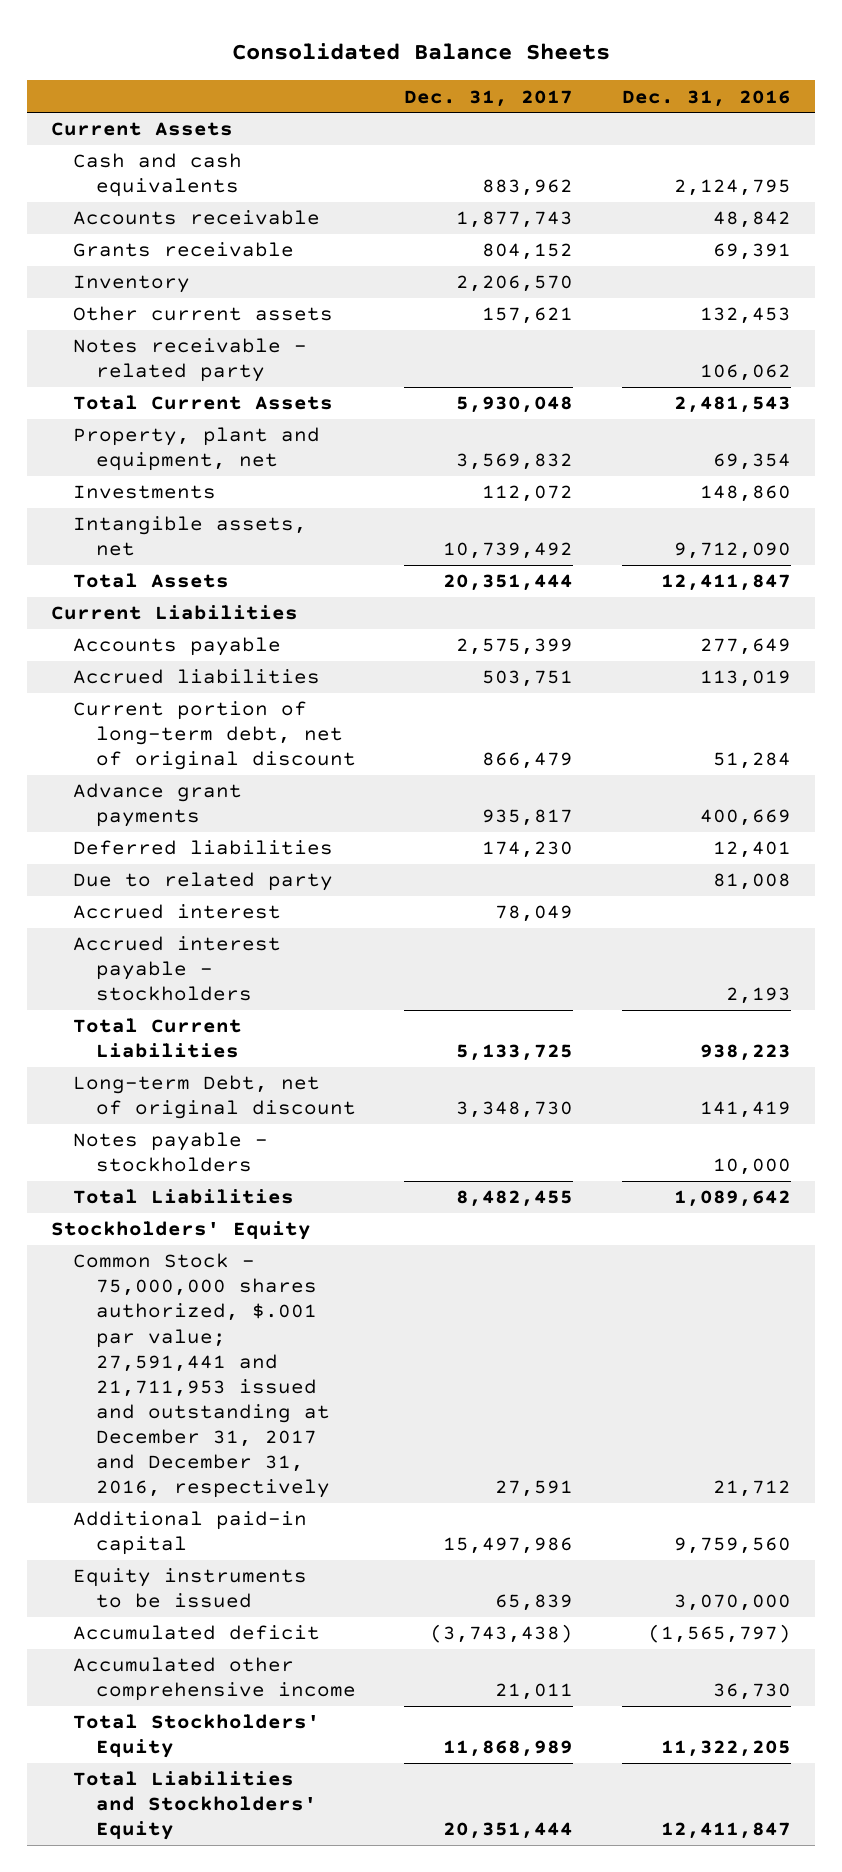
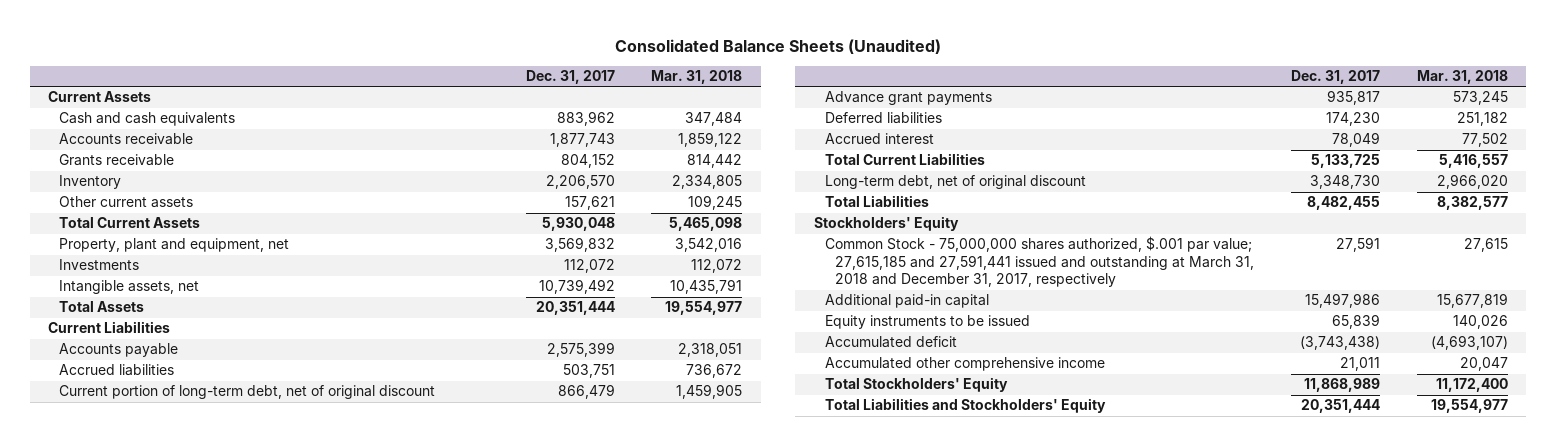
[232,43,611,61] Consolidated Balance Sheets -> [615,38,942,54] Consolidated Balance Sheets (Unaudited)
[621,89,791,107] Dec. 31, 2016 -> none
none -> [651,70,743,85] Mar. 31, 2018
[73,338,308,383] Notes receivable - related party -> none
[73,872,334,892] Due to related party -> none
[73,936,282,1002] Accrued interest payable - stockholders -> none
[73,1132,269,1173] Notes payable - stockholders -> none
[73,1075,356,1120] Long-term Debt, net of original discount -> [824,175,1086,190] Long-term debt, net of original discount
[73,1253,330,1499] Common Stock - 75,000,000 shares authorized, $.001 par value; 27,591,441 and 21,711,953 issued and outstanding at December 31, 2017 and December 31, 2016, respectively -> [824,236,1255,288] Common Stock - 75,000,000 shares authorized, $.001 par value; 27,615,185 and 27,591,441 issued and outstanding at March 31, 2018 and December 31, 2017, respectively

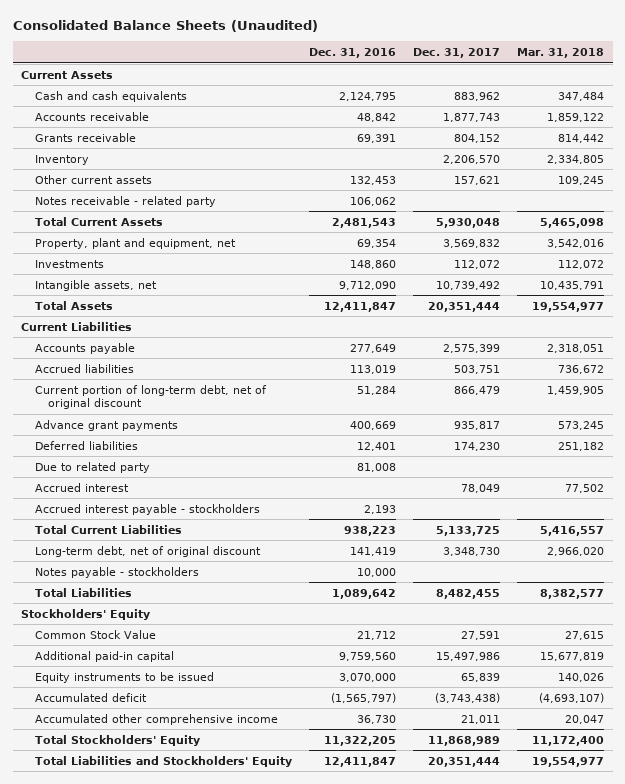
none -> [308,48,396,59] Dec. 31, 2016
none -> [34,195,216,207] Notes receivable - related party
none -> [34,461,150,473] Due to related party
none -> [34,503,260,515] Accrued interest payable - stockholders
none -> [34,566,199,578] Notes payable - stockholders
[824,236,1255,288] Common Stock - 75,000,000 shares authorized, $.001 par value; 27,615,185 and 27,591,441 issued and outstanding at March 31, 2018 and December 31, 2017, respectively -> [34,629,156,639] Common Stock Value

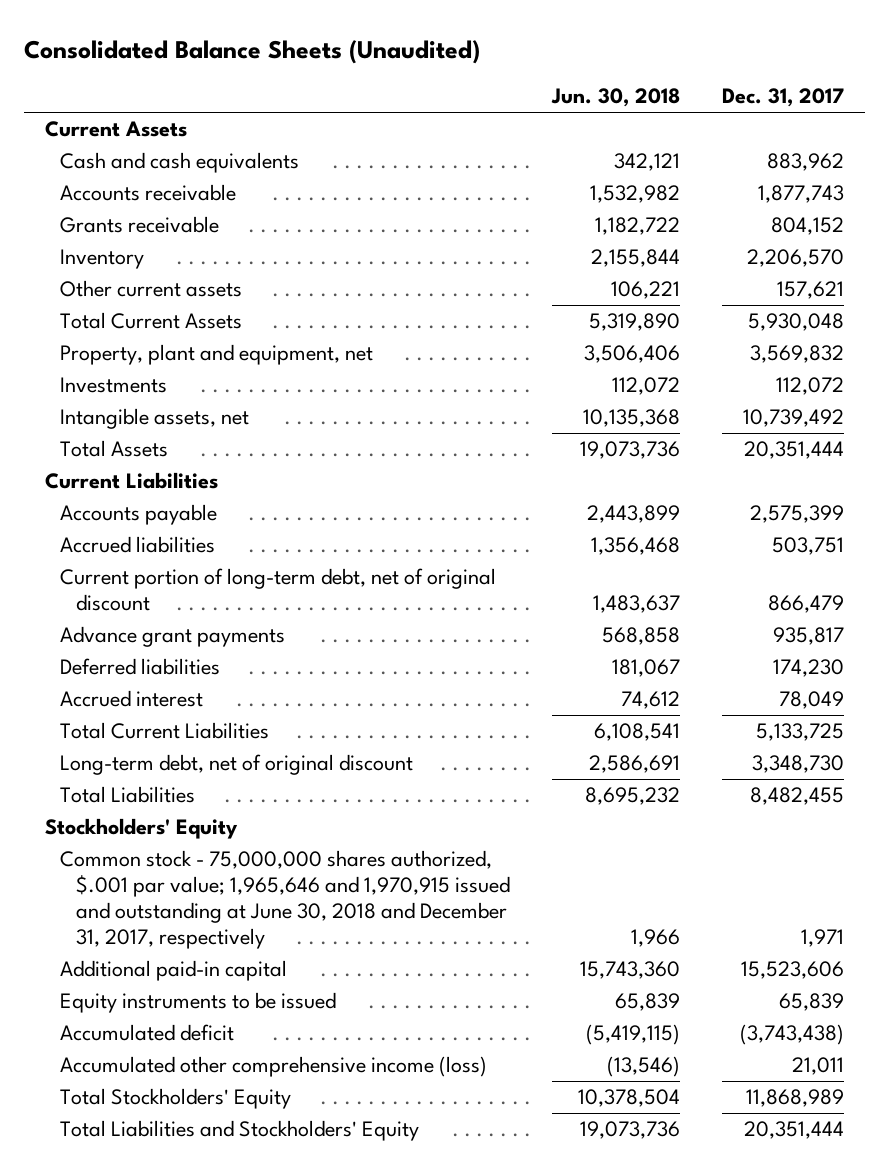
[308,48,396,59] Dec. 31, 2016 -> none
[517,48,605,59] Mar. 31, 2018 -> none
none -> [550,88,680,108] Jun. 30, 2018
[34,195,216,207] Notes receivable - related party -> none
[34,461,150,473] Due to related party -> none
[34,503,260,515] Accrued interest payable - stockholders -> none
[34,566,199,578] Notes payable - stockholders -> none
[34,629,156,639] Common Stock Value -> none
none -> [60,850,511,949] Common stock - 75,000,000 shares authorized, $.001 par value; 1,965,646 and 1,970,915 issued and outstanding at June 30, 2018 and December 31, 2017, respectively
[436,651,501,661] 15,497,986 -> [740,961,844,980] 15,523,606
[34,713,278,725] Accumulated other comprehensive income -> [60,1056,488,1078] Accumulated other comprehensive income (loss)

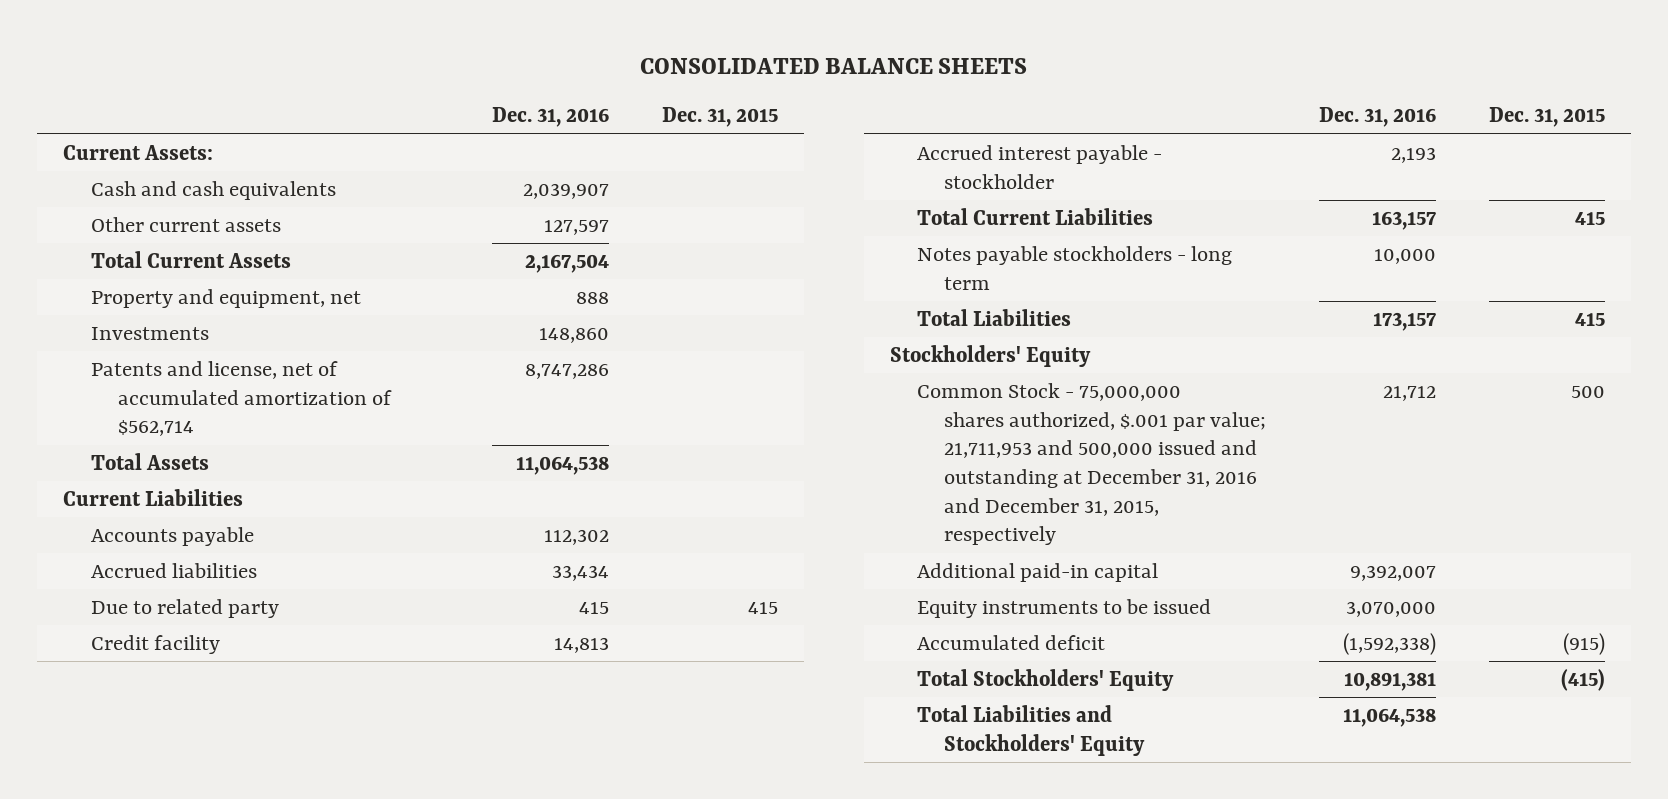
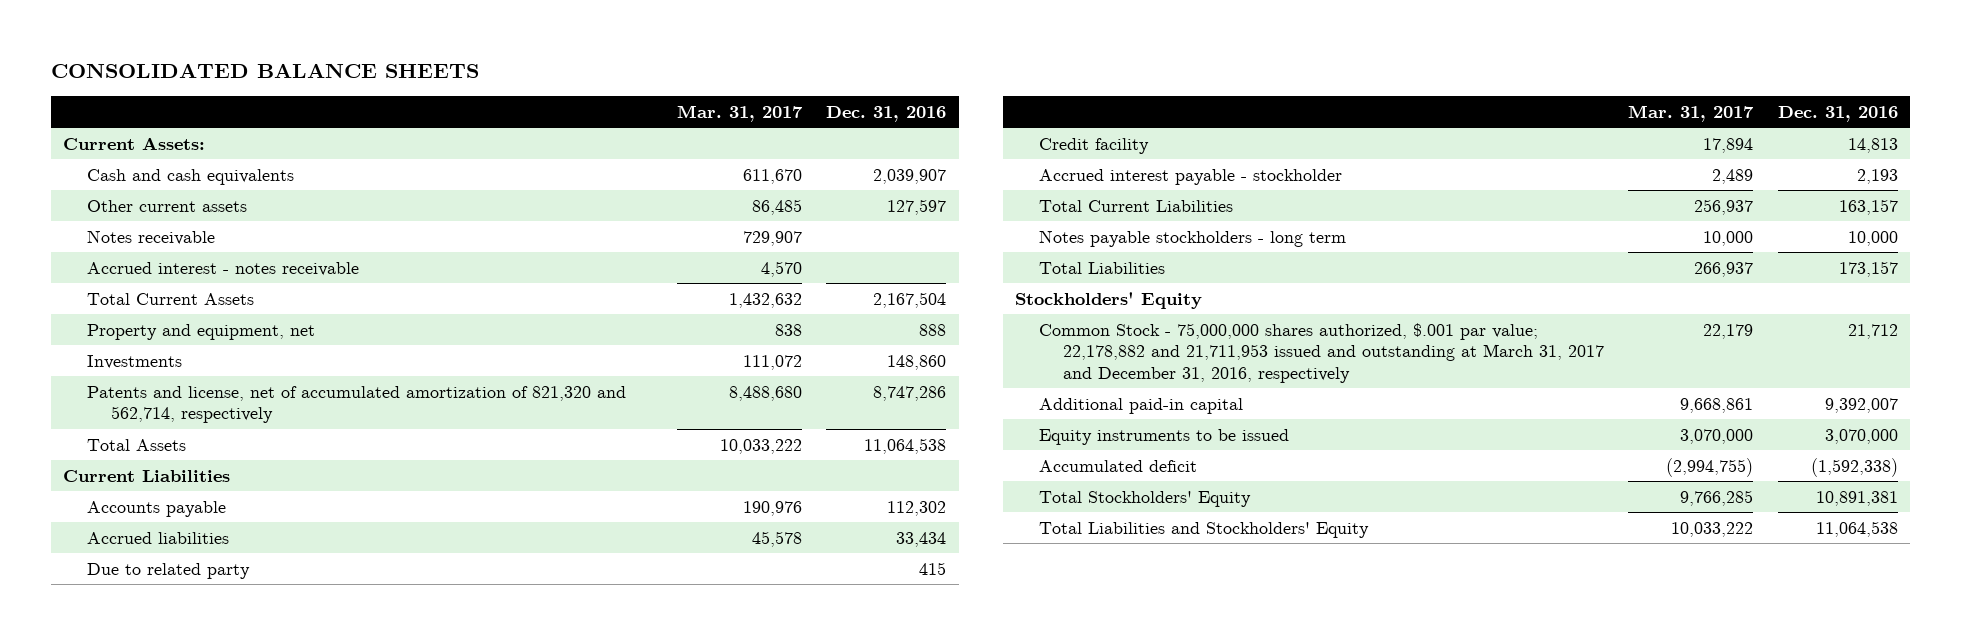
[662,107,779,128] Dec. 31, 2015 -> none
none -> [676,104,803,122] Mar. 31, 2017
none -> [87,229,216,245] Notes receivable
none -> [87,261,360,276] Accrued interest - notes receivable
[90,360,392,437] Patents and license, net of accumulated amortization of $562,714 -> [87,385,627,424] Patents and license, net of accumulated amortization of 821,320 and 562,714, respectively
[917,382,1267,546] Common Stock - 75,000,000 shares authorized, $.001 par value; 21,711,953 and 500,000 issued and outstanding at December 31, 2016 and December 31, 2015, respectively -> [1038,322,1604,383] Common Stock - 75,000,000 shares authorized, $.001 par value; 22,178,882 and 21,711,953 issued and outstanding at March 31, 2017 and December 31, 2016, respectively

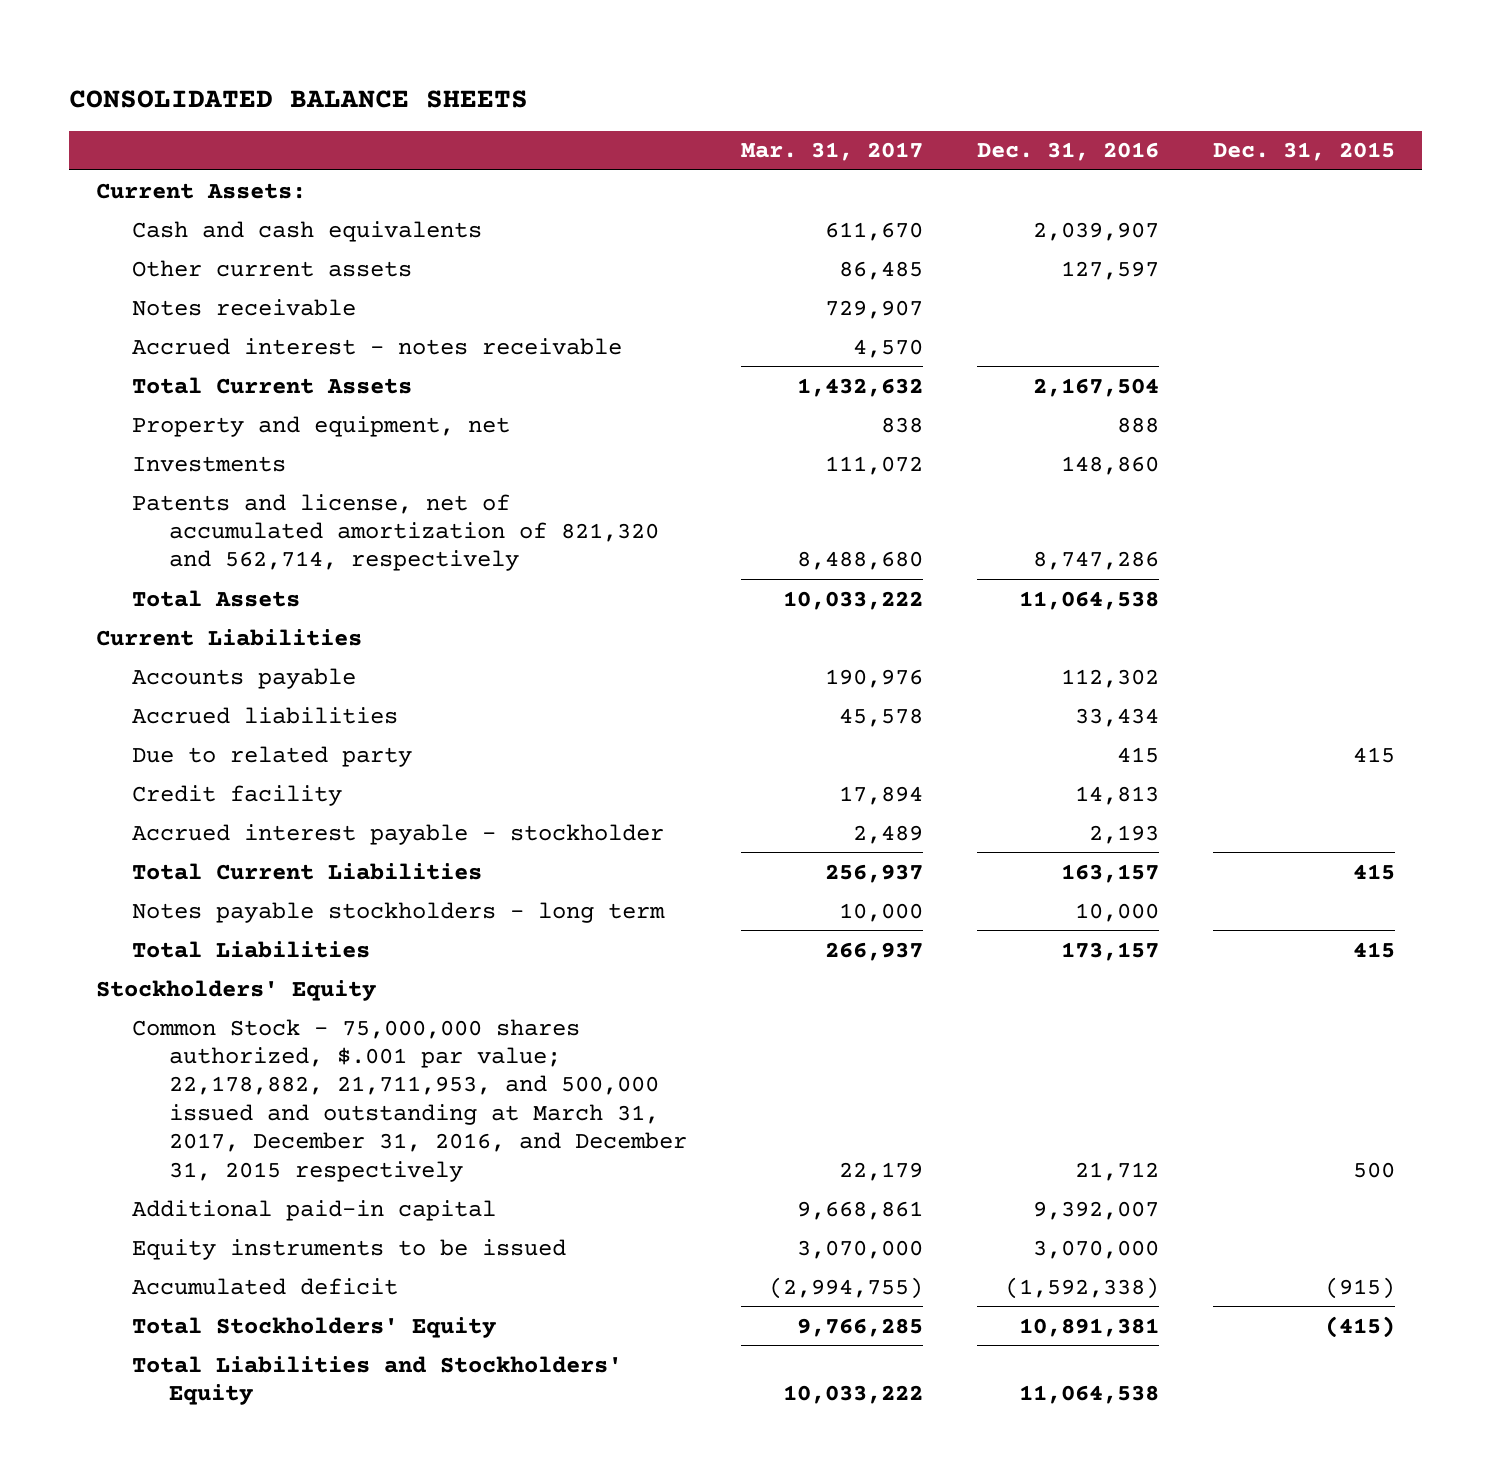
none -> [1212,142,1395,162] Dec. 31, 2015
[1038,322,1604,383] Common Stock - 75,000,000 shares authorized, $.001 par value; 22,178,882 and 21,711,953 issued and outstanding at March 31, 2017 and December 31, 2016, respectively -> [132,1018,687,1182] Common Stock - 75,000,000 shares authorized, $.001 par value; 22,178,882, 21,711,953, and 500,000 issued and outstanding at March 31, 2017, December 31, 2016, and December 31, 2015 respectively

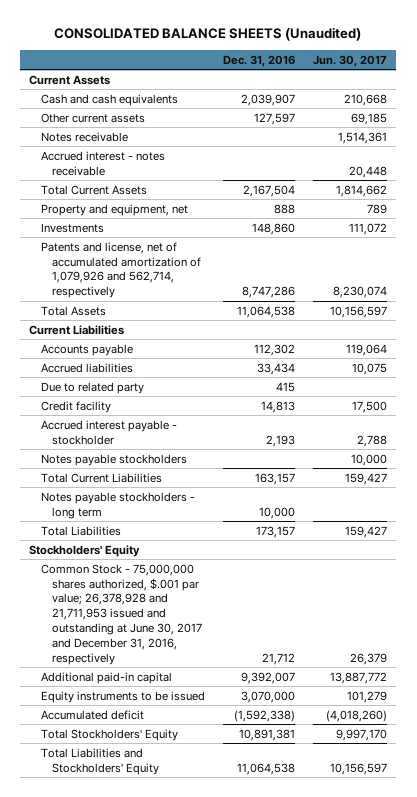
[69,89,529,108] CONSOLIDATED BALANCE SHEETS -> [54,27,362,42] CONSOLIDATED BALANCE SHEETS (Unaudited)
[740,142,923,162] Mar. 31, 2017 -> none
[1212,142,1395,162] Dec. 31, 2015 -> none
none -> [313,54,388,67] Jun. 30, 2017
[96,182,307,199] Current Assets: -> [29,74,111,85] Current Assets
[132,493,659,572] Patents and license, net of accumulated amortization of 821,320 and 562,714, respectively -> [40,241,201,299] Patents and license, net of accumulated amortization of 1,079,926 and 562,714, respectively
none -> [40,453,187,466] Notes payable stockholders
[132,1018,687,1182] Common Stock - 75,000,000 shares authorized, $.001 par value; 22,178,882, 21,711,953, and 500,000 issued and outstanding at March 31, 2017, December 31, 2016, and December 31, 2015 respectively -> [40,563,202,665] Common Stock - 75,000,000 shares authorized, $.001 par value; 26,378,928 and 21,711,953 issued and outstanding at June 30, 2017 and December 31, 2016, respectively

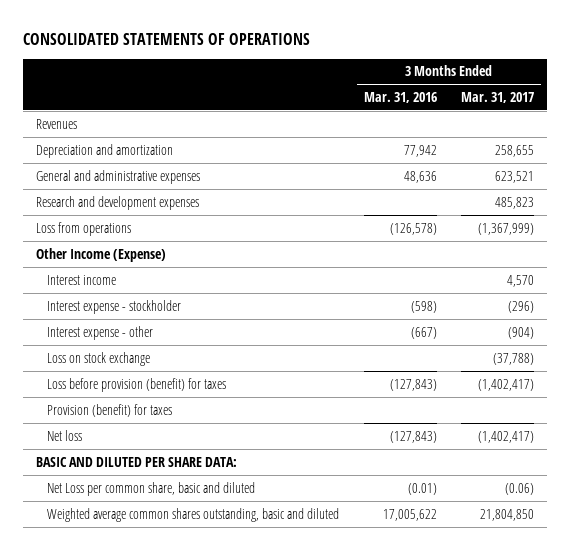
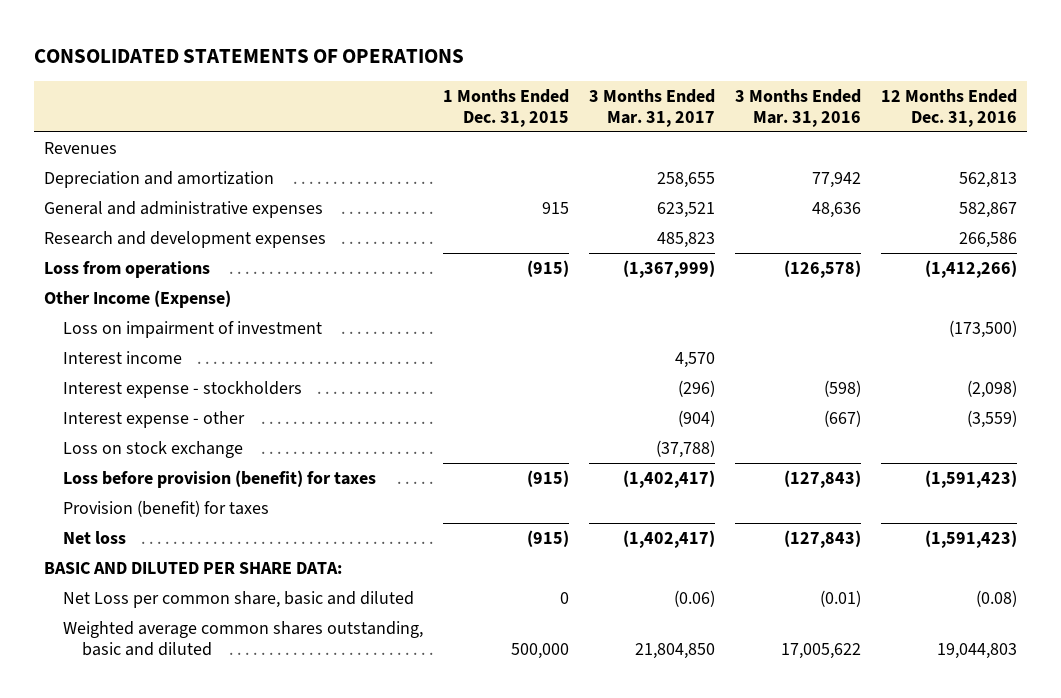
none -> [443,88,570,127] 1 Months Ended Dec. 31, 2015
none -> [880,88,1017,127] 12 Months Ended Dec. 31, 2016
none -> [63,321,323,339] Loss on impairment of investment
[46,299,181,314] Interest expense - stockholder -> [63,381,303,399] Interest expense - stockholders

